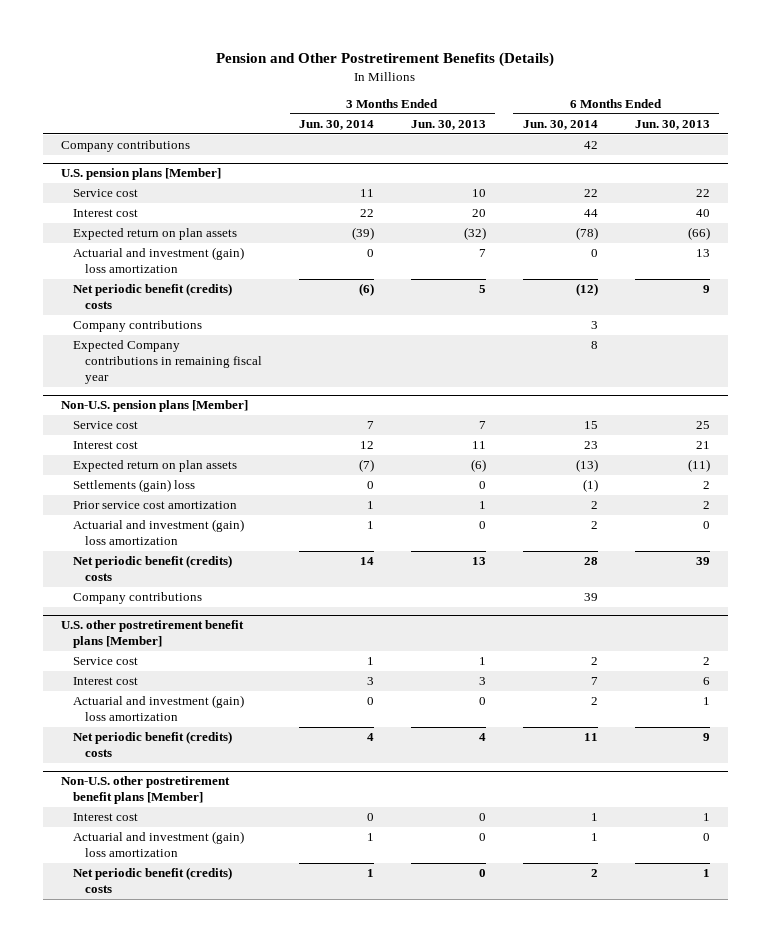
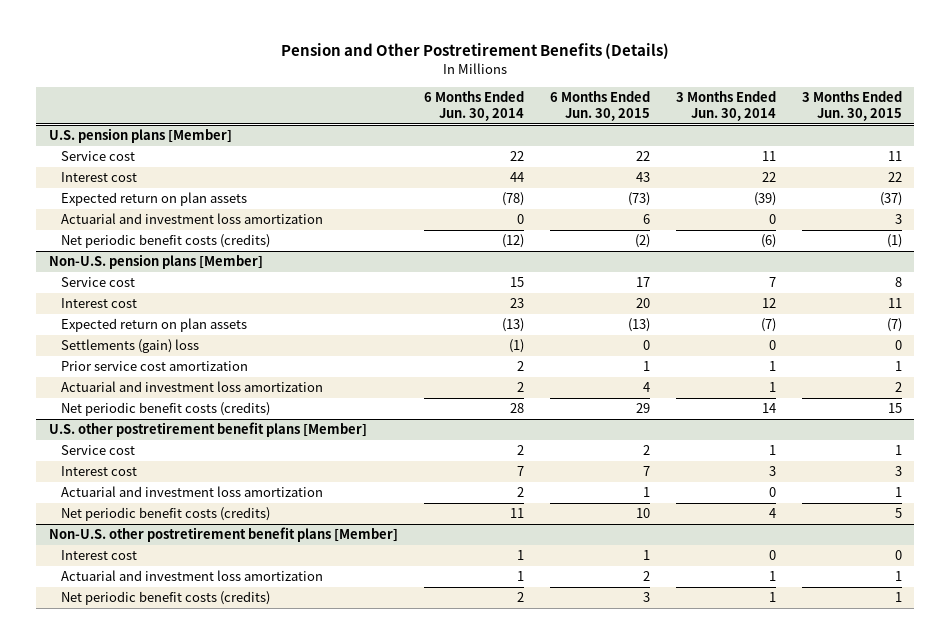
[410,119,486,130] Jun. 30, 2013 -> none
[634,119,710,130] Jun. 30, 2013 -> none
none -> [549,90,650,121] 6 Months Ended Jun. 30, 2015
none -> [801,90,902,121] 3 Months Ended Jun. 30, 2015
[61,140,191,153] Company contributions -> none
[73,320,203,333] Company contributions -> none
[73,340,262,385] Expected Company contributions in remaining fiscal year -> none
[73,247,245,274] Actuarial and investment (gain) loss amortization -> [60,213,323,225] Actuarial and investment loss amortization
[73,283,233,310] Net periodic benefit (credits) costs -> [60,234,270,249] Net periodic benefit costs (credits)
[73,592,203,605] Company contributions -> none
[73,519,245,546] Actuarial and investment (gain) loss amortization -> [60,381,323,393] Actuarial and investment loss amortization
[73,555,233,582] Net periodic benefit (credits) costs -> [60,402,270,417] Net periodic benefit costs (credits)
[73,695,245,722] Actuarial and investment (gain) loss amortization -> [60,486,323,498] Actuarial and investment loss amortization
[73,731,233,758] Net periodic benefit (credits) costs -> [60,507,270,522] Net periodic benefit costs (credits)
[73,831,245,858] Actuarial and investment (gain) loss amortization -> [60,570,323,582] Actuarial and investment loss amortization
[73,867,233,894] Net periodic benefit (credits) costs -> [60,591,270,606] Net periodic benefit costs (credits)

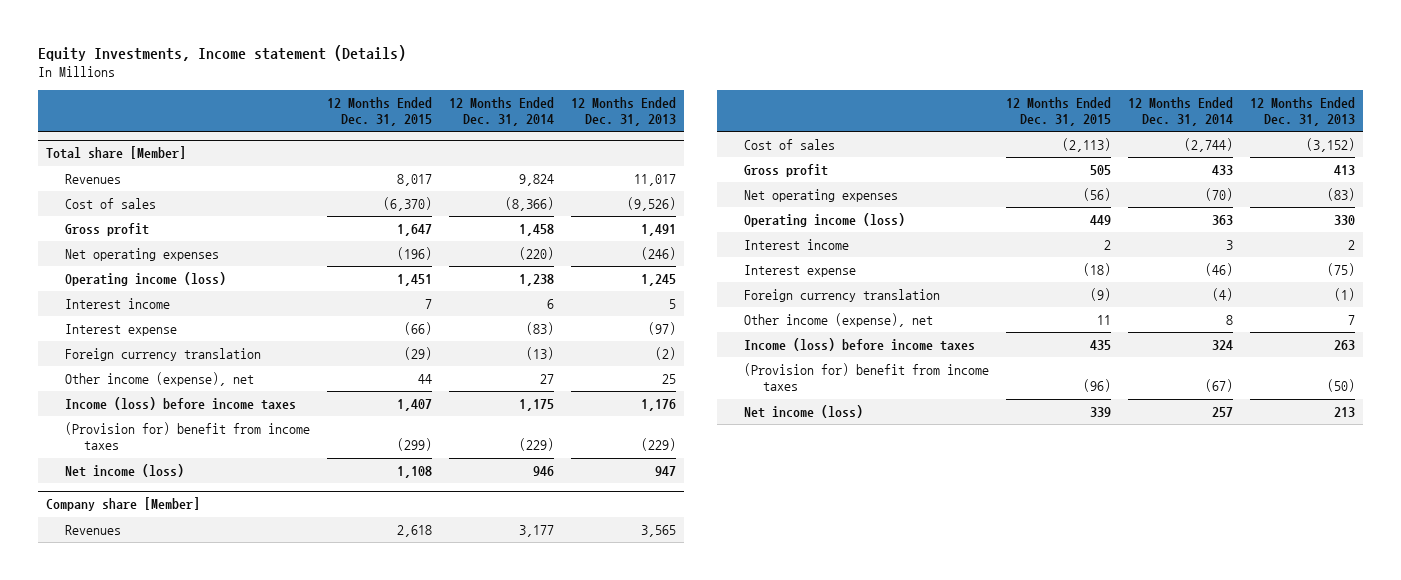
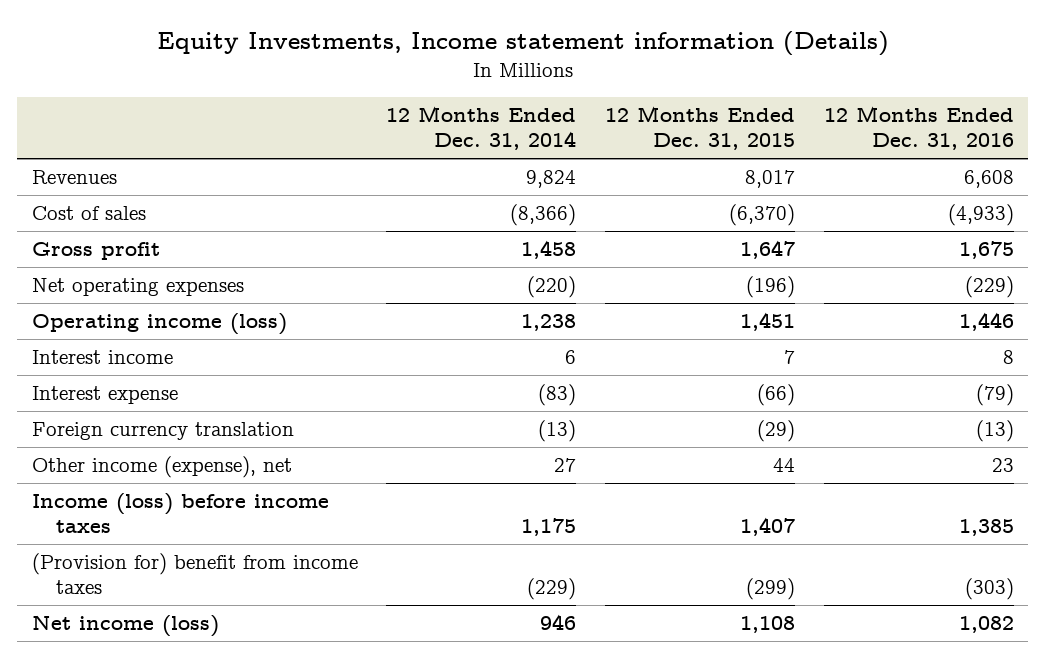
[37,45,406,62] Equity Investments, Income statement (Details) -> [156,31,889,57] Equity Investments, Income statement information (Details)
[570,96,676,126] 12 Months Ended Dec. 31, 2013 -> none
none -> [823,106,1014,151] 12 Months Ended Dec. 31, 2016
[46,146,187,160] Total share [Member] -> none
[46,497,201,512] Company share [Member] -> none
[65,524,122,535] Revenues -> none
[744,138,836,150] Cost of sales -> none
[744,163,829,177] Gross profit -> none
[744,188,899,202] Net operating expenses -> none
[744,212,906,227] Operating income (loss) -> none
[744,238,850,250] Interest income -> none
[744,264,857,277] Interest expense -> none
[744,288,941,302] Foreign currency translation -> none
[744,312,934,327] Other income (expense), net -> none
[744,337,976,351] Income (loss) before income taxes -> none
[744,362,990,392] (Provision for) benefit from income taxes -> none
[744,404,864,418] Net income (loss) -> none

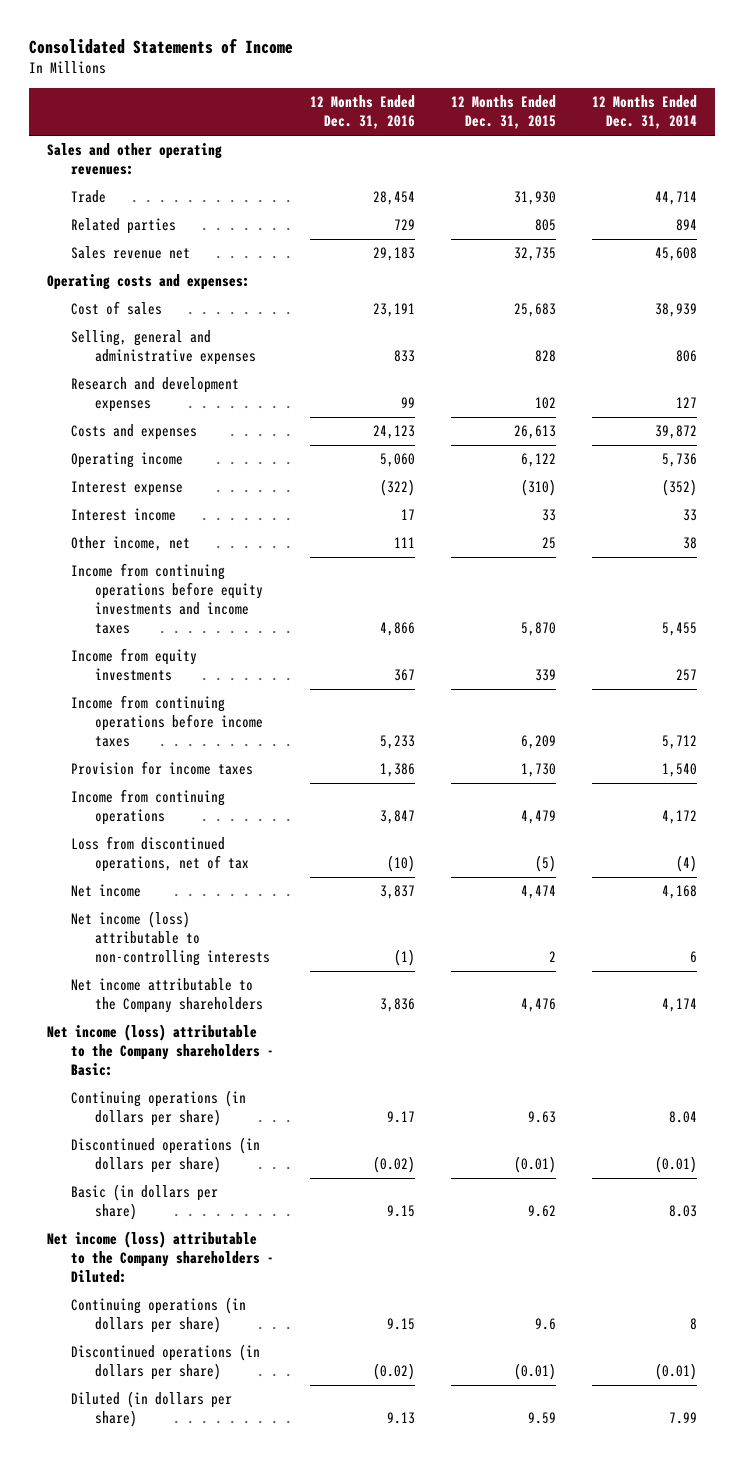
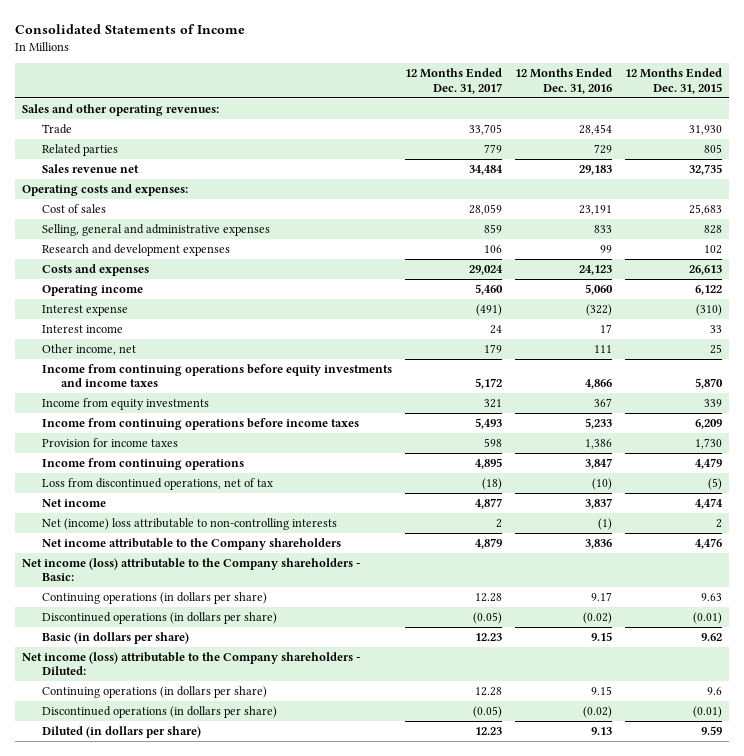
[591,95,697,130] 12 Months Ended Dec. 31, 2014 -> none
none -> [404,68,502,94] 12 Months Ended Dec. 31, 2017
[71,911,270,967] Net income (loss) attributable to non-controlling interests -> [41,517,337,530] Net (income) loss attributable to non-controlling interests

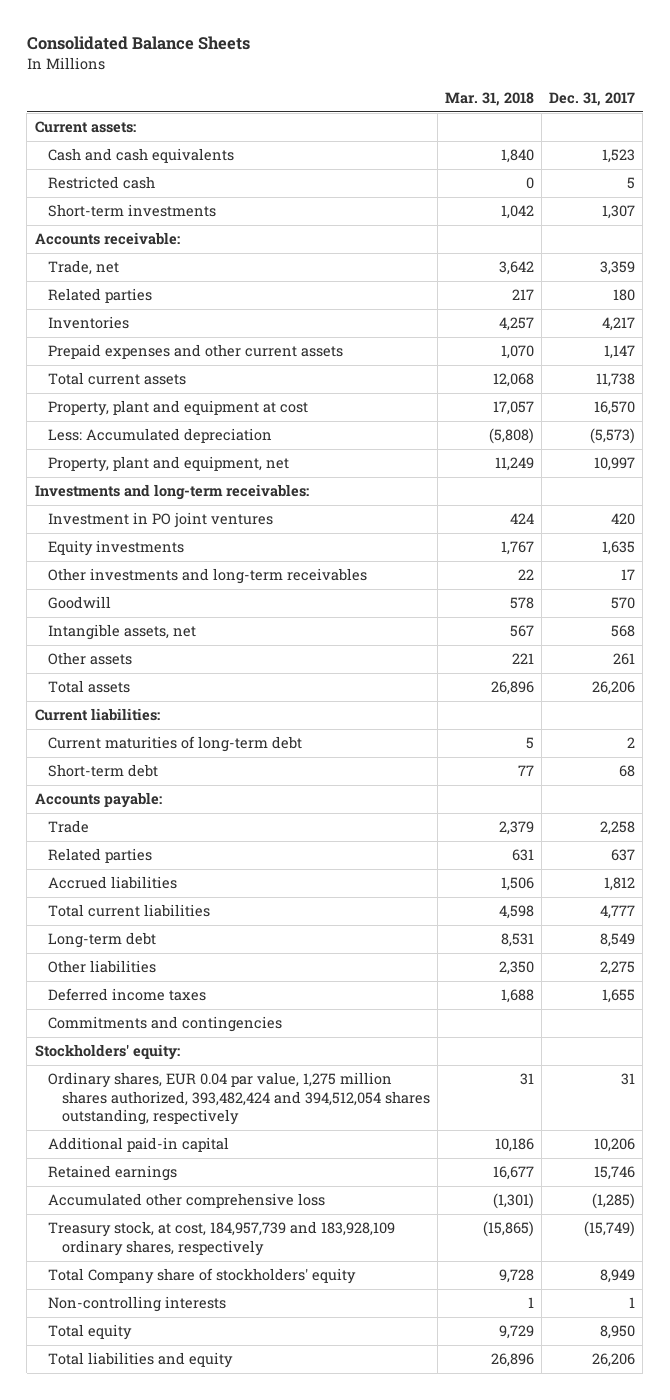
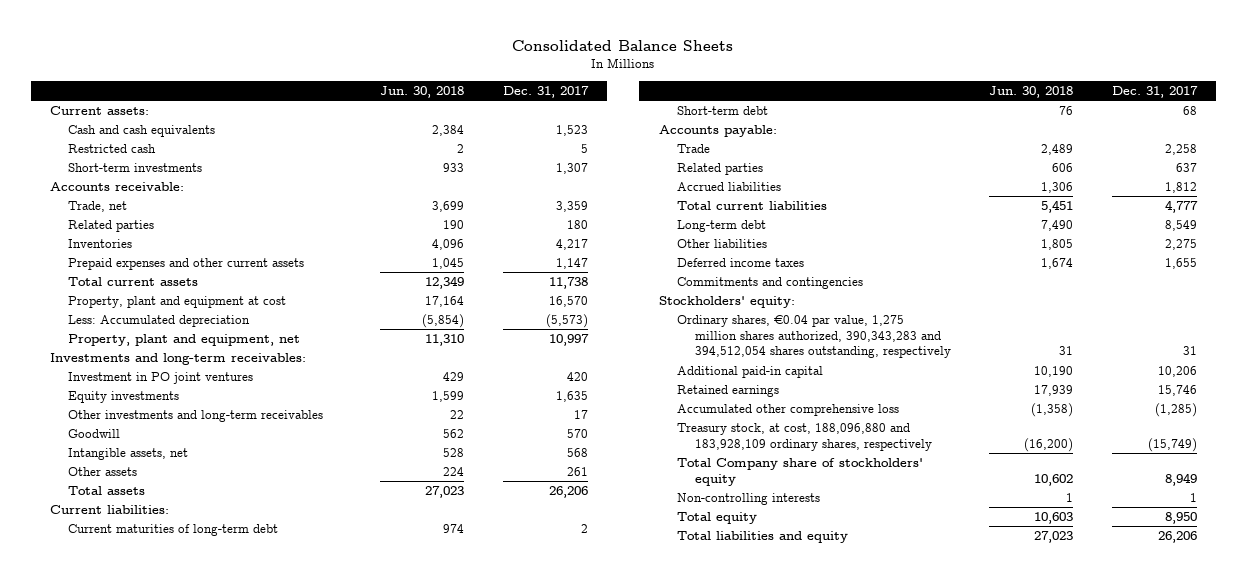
[444,91,534,106] Mar. 31, 2018 -> none
none -> [380,86,465,99] Jun. 30, 2018
[48,1072,430,1126] Ordinary shares, EUR 0.04 par value, 1,275 million shares authorized, 393,482,424 and 394,512,054 shares outstanding, respectively -> [676,315,951,359] Ordinary shares, €0.04 par value, 1,275 million shares authorized, 390,343,283 and 394,512,054 shares outstanding, respectively
[48,1221,396,1256] Treasury stock, at cost, 184,957,739 and 183,928,109 ordinary shares, respectively -> [676,423,932,451] Treasury stock, at cost, 188,096,880 and 183,928,109 ordinary shares, respectively

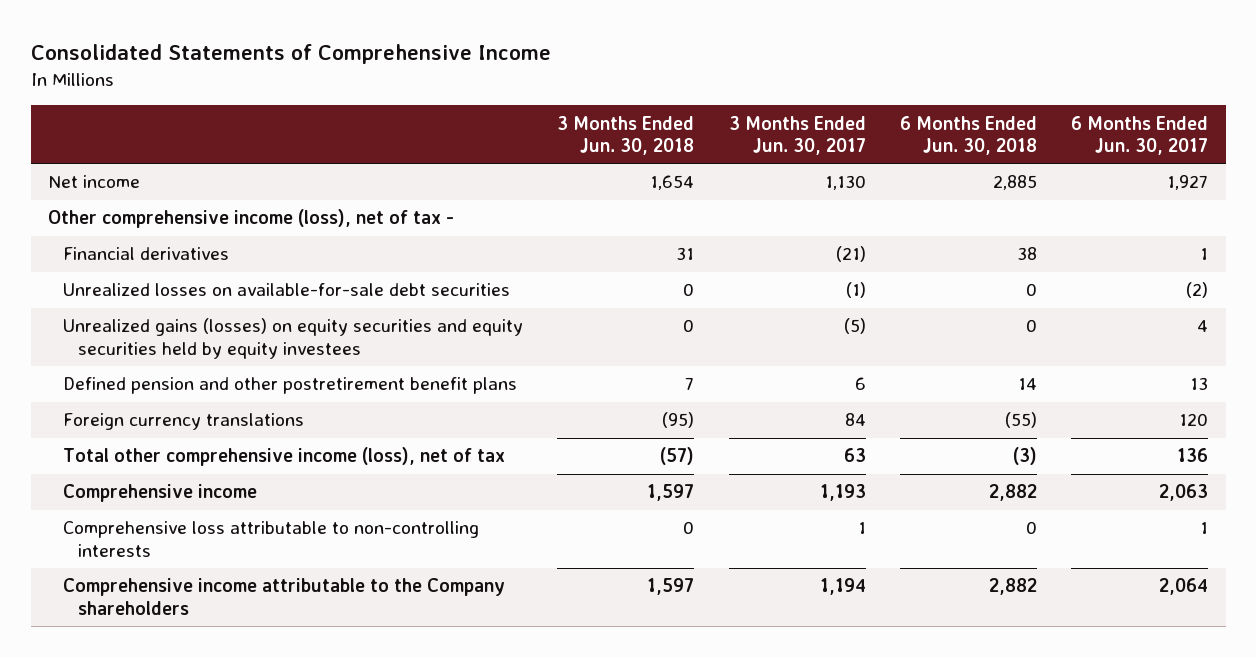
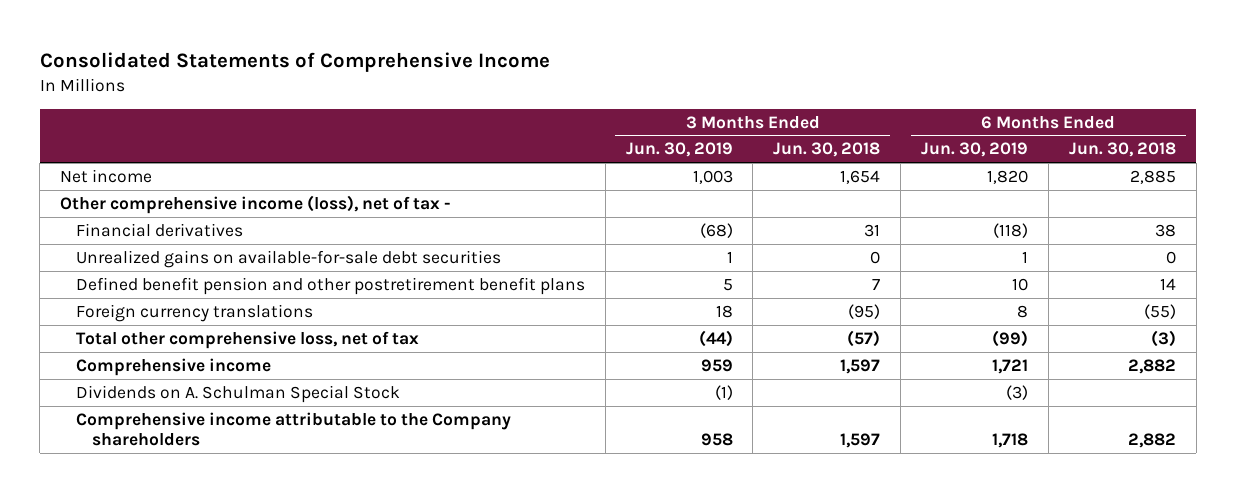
[728,115,866,155] 3 Months Ended Jun. 30, 2017 -> none
[1071,115,1209,155] 6 Months Ended Jun. 30, 2017 -> none
none -> [625,142,733,158] Jun. 30, 2019
none -> [920,142,1028,158] Jun. 30, 2019
[62,283,510,297] Unrealized losses on available-for-sale debt securities -> none
[62,318,523,359] Unrealized gains (losses) on equity securities and equity securities held by equity investees -> [75,249,501,268] Unrealized gains on available-for-sale debt securities
[62,377,517,395] Defined pension and other postretirement benefit plans -> [75,276,585,295] Defined benefit pension and other postretirement benefit plans
[62,447,505,467] Total other comprehensive income (loss), net of tax -> [75,330,419,349] Total other comprehensive loss, net of tax
[62,521,479,557] Comprehensive loss attributable to non-controlling interests -> none
none -> [75,384,400,403] Dividends on A. Schulman Special Stock

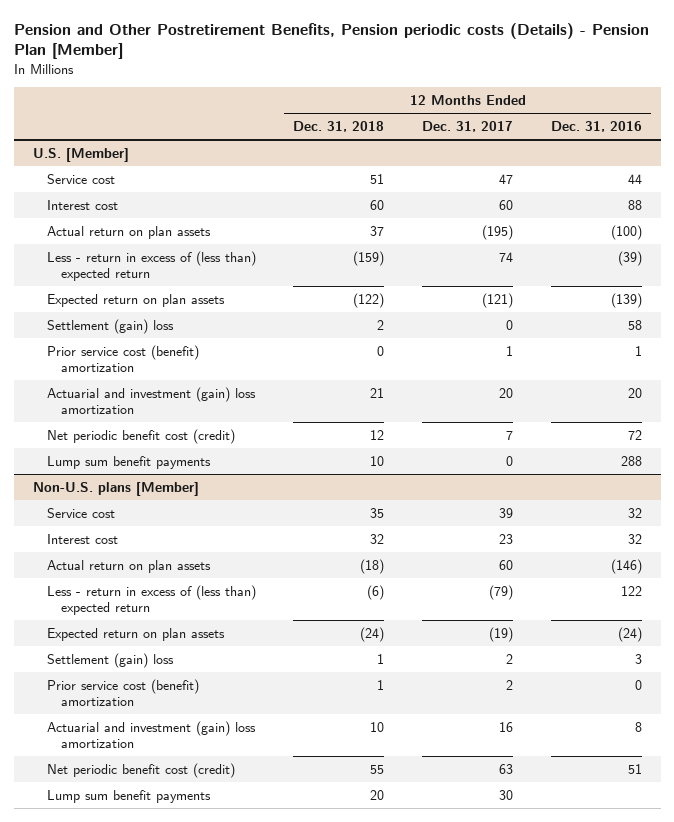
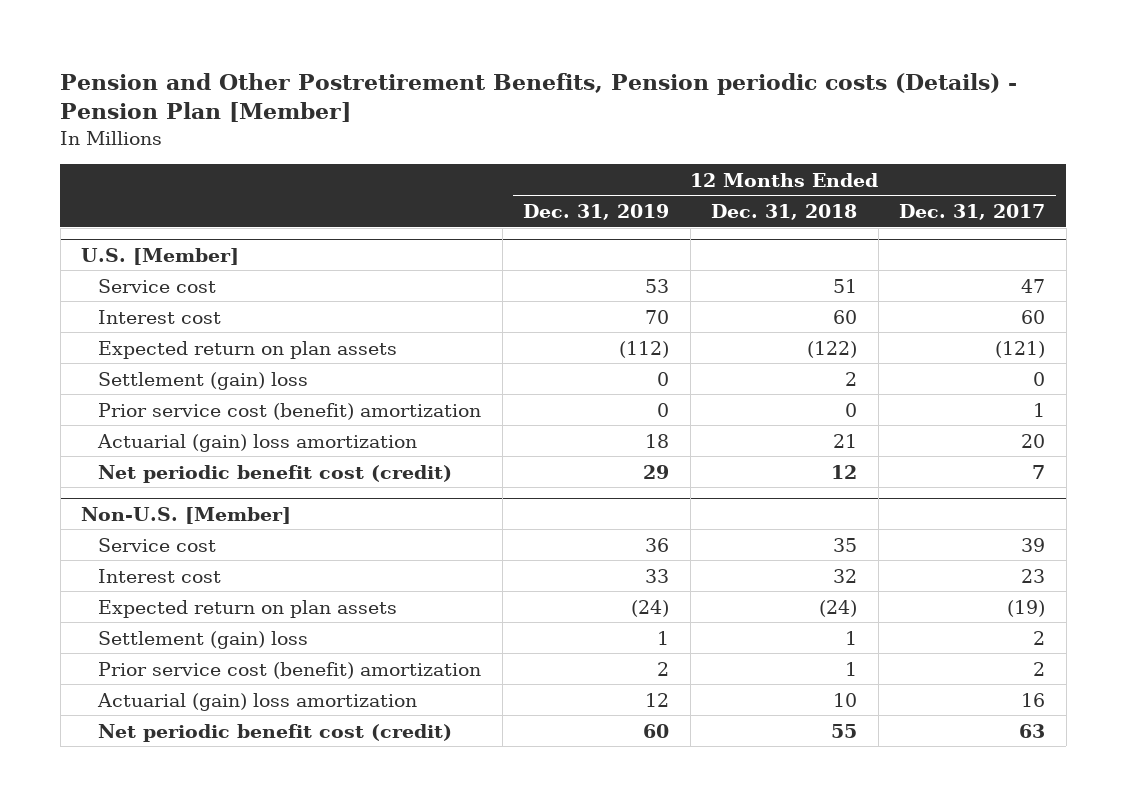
[550,120,642,132] Dec. 31, 2016 -> none
none -> [523,204,670,221] Dec. 31, 2019
[46,225,211,239] Actual return on plan assets -> none
[46,250,256,281] Less - return in excess of (less than) expected return -> none
[46,386,256,414] Actuarial and investment (gain) loss amortization -> [97,433,418,452] Actuarial (gain) loss amortization
[46,455,211,469] Lump sum benefit payments -> none
[32,481,199,496] Non-U.S. plans [Member] -> [81,506,292,524] Non-U.S. [Member]
[46,559,211,573] Actual return on plan assets -> none
[46,584,256,615] Less - return in excess of (less than) expected return -> none
[46,720,256,748] Actuarial and investment (gain) loss amortization -> [97,692,418,711] Actuarial (gain) loss amortization
[46,789,211,803] Lump sum benefit payments -> none

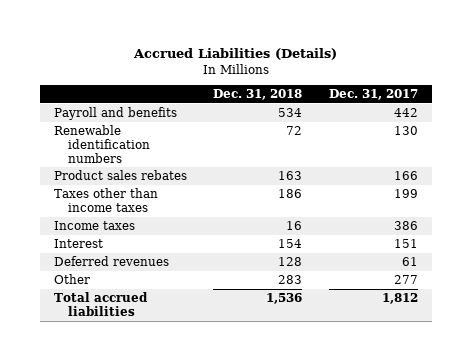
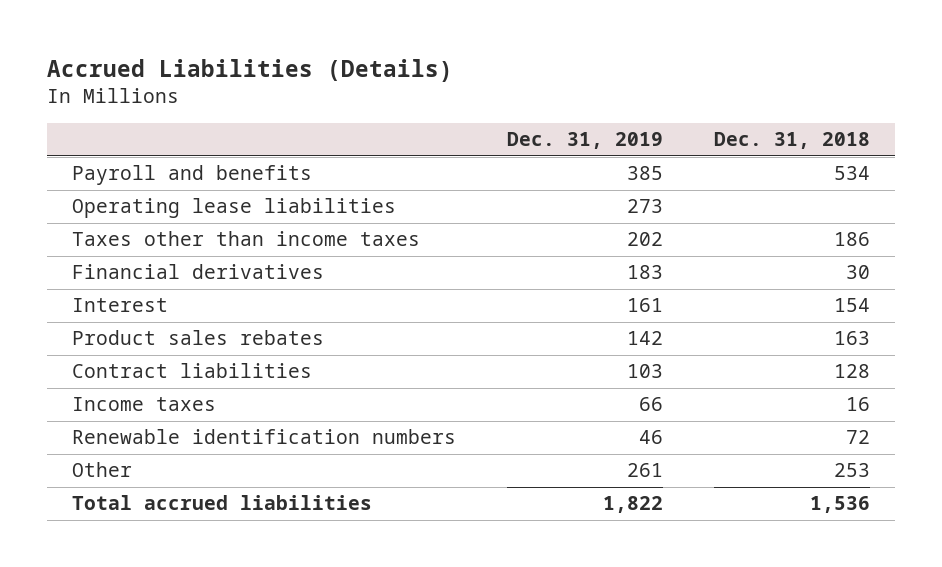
[329,89,419,101] Dec. 31, 2017 -> none
none -> [507,132,664,150] Dec. 31, 2019
none -> [72,198,397,219] Operating lease liabilities
none -> [72,264,325,280] Financial derivatives
[53,170,187,181] Product sales rebates -> [72,330,325,346] Product sales rebates
[53,256,169,267] Deferred revenues -> [72,363,313,379] Contract liabilities
[53,221,135,231] Income taxes -> [72,397,217,412] Income taxes
[53,125,151,163] Renewable identification numbers -> [72,429,457,445] Renewable identification numbers
[278,275,303,285] 283 -> [834,463,871,478] 253

